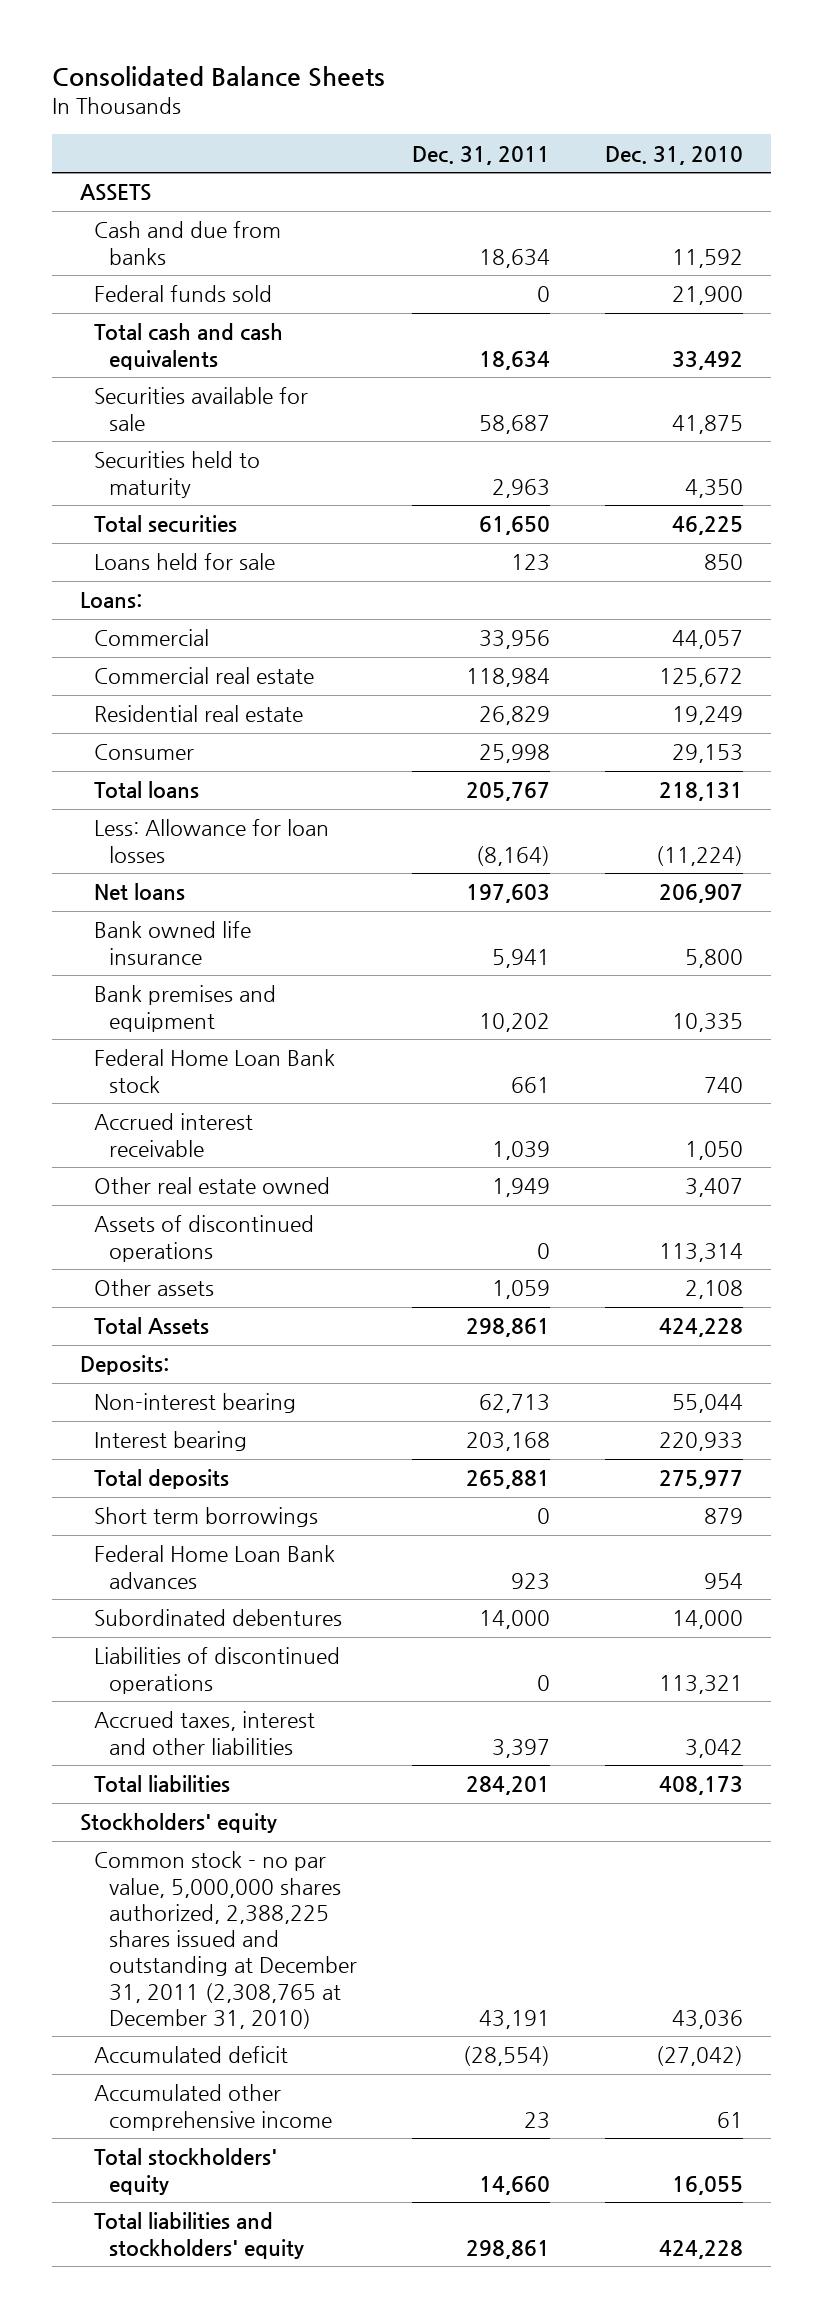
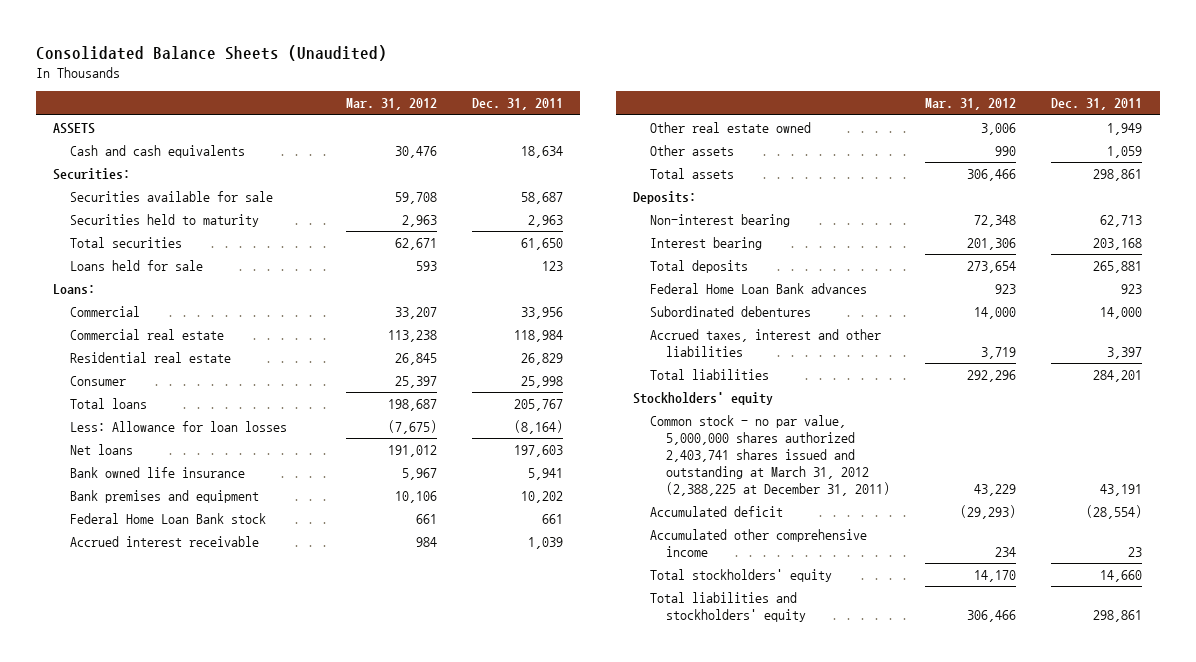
[51,65,385,87] Consolidated Balance Sheets -> [35,44,387,61] Consolidated Balance Sheets (Unaudited)
[605,145,744,165] Dec. 31, 2010 -> none
none -> [345,98,437,111] Mar. 31, 2012
[94,221,282,265] Cash and due from banks -> none
[94,285,273,303] Federal funds sold -> none
[94,323,284,370] Total cash and cash equivalents -> [70,145,246,159] Cash and cash equivalents
none -> [53,168,131,181] Securities:
[94,1215,315,1262] Assets of discontinued operations -> none
[94,1317,210,1335] Total Assets -> [649,168,734,180] Total assets
[94,1507,319,1528] Short term borrowings -> none
[94,1647,341,1694] Liabilities of discontinued operations -> none
[94,1851,358,2029] Common stock - no par value, 5,000,000 shares authorized, 2,388,225 shares issued and outstanding at December 31, 2011 (2,308,765 at December 31, 2010) -> [649,415,891,497] Common stock - no par value, 5,000,000 shares authorized 2,403,741 shares issued and outstanding at March 31, 2012 (2,388,225 at December 31, 2011)

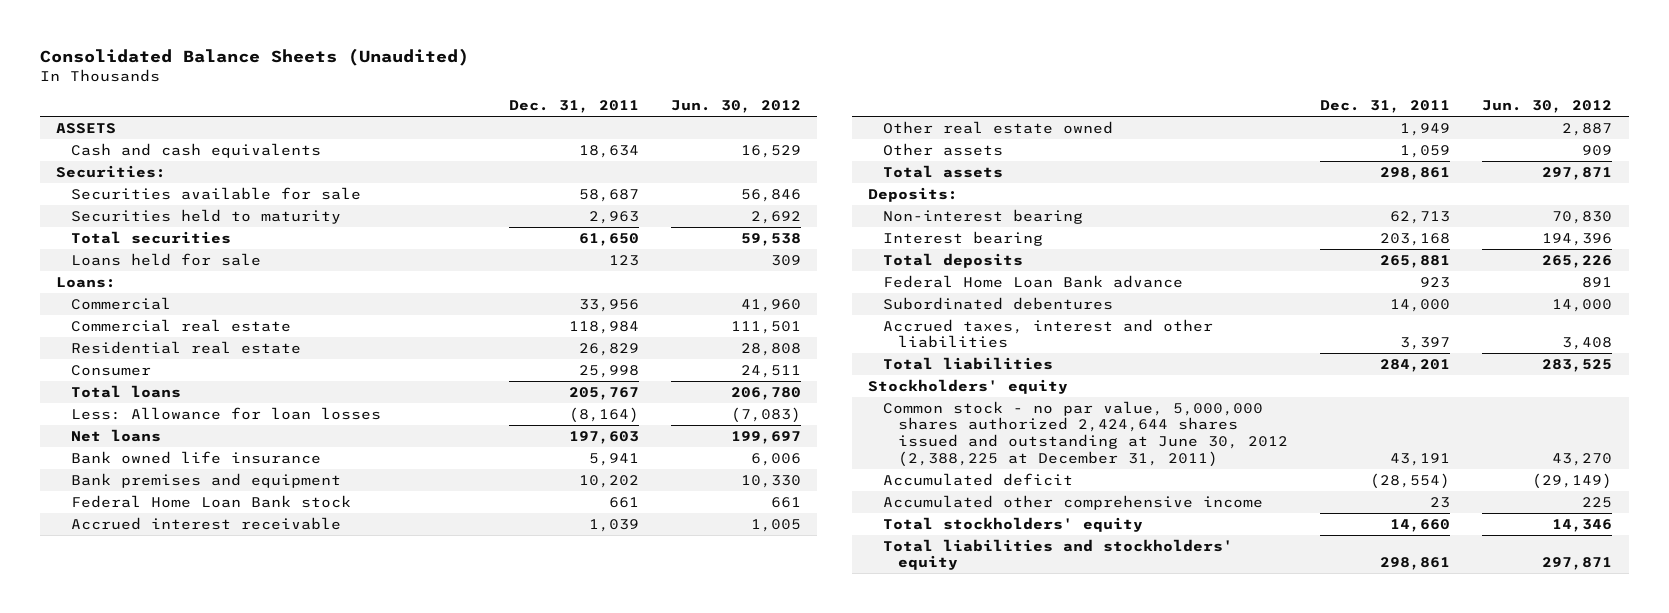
[345,98,437,111] Mar. 31, 2012 -> none
none -> [670,100,801,114] Jun. 30, 2012
[649,283,867,295] Federal Home Loan Bank advances -> [883,274,1184,288] Federal Home Loan Bank advance
[649,415,891,497] Common stock - no par value, 5,000,000 shares authorized 2,403,741 shares issued and outstanding at March 31, 2012 (2,388,225 at December 31, 2011) -> [883,400,1289,467] Common stock - no par value, 5,000,000 shares authorized 2,424,644 shares issued and outstanding at June 30, 2012 (2,388,225 at December 31, 2011)

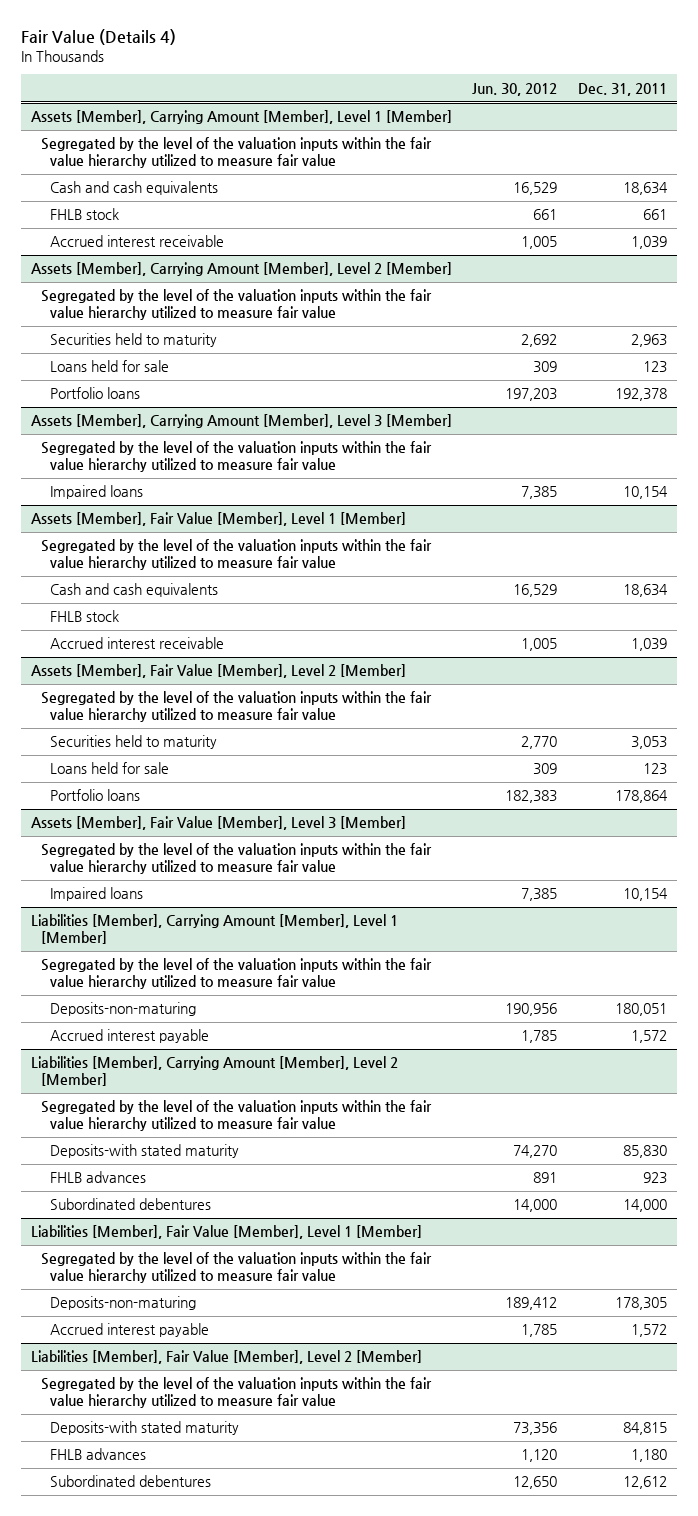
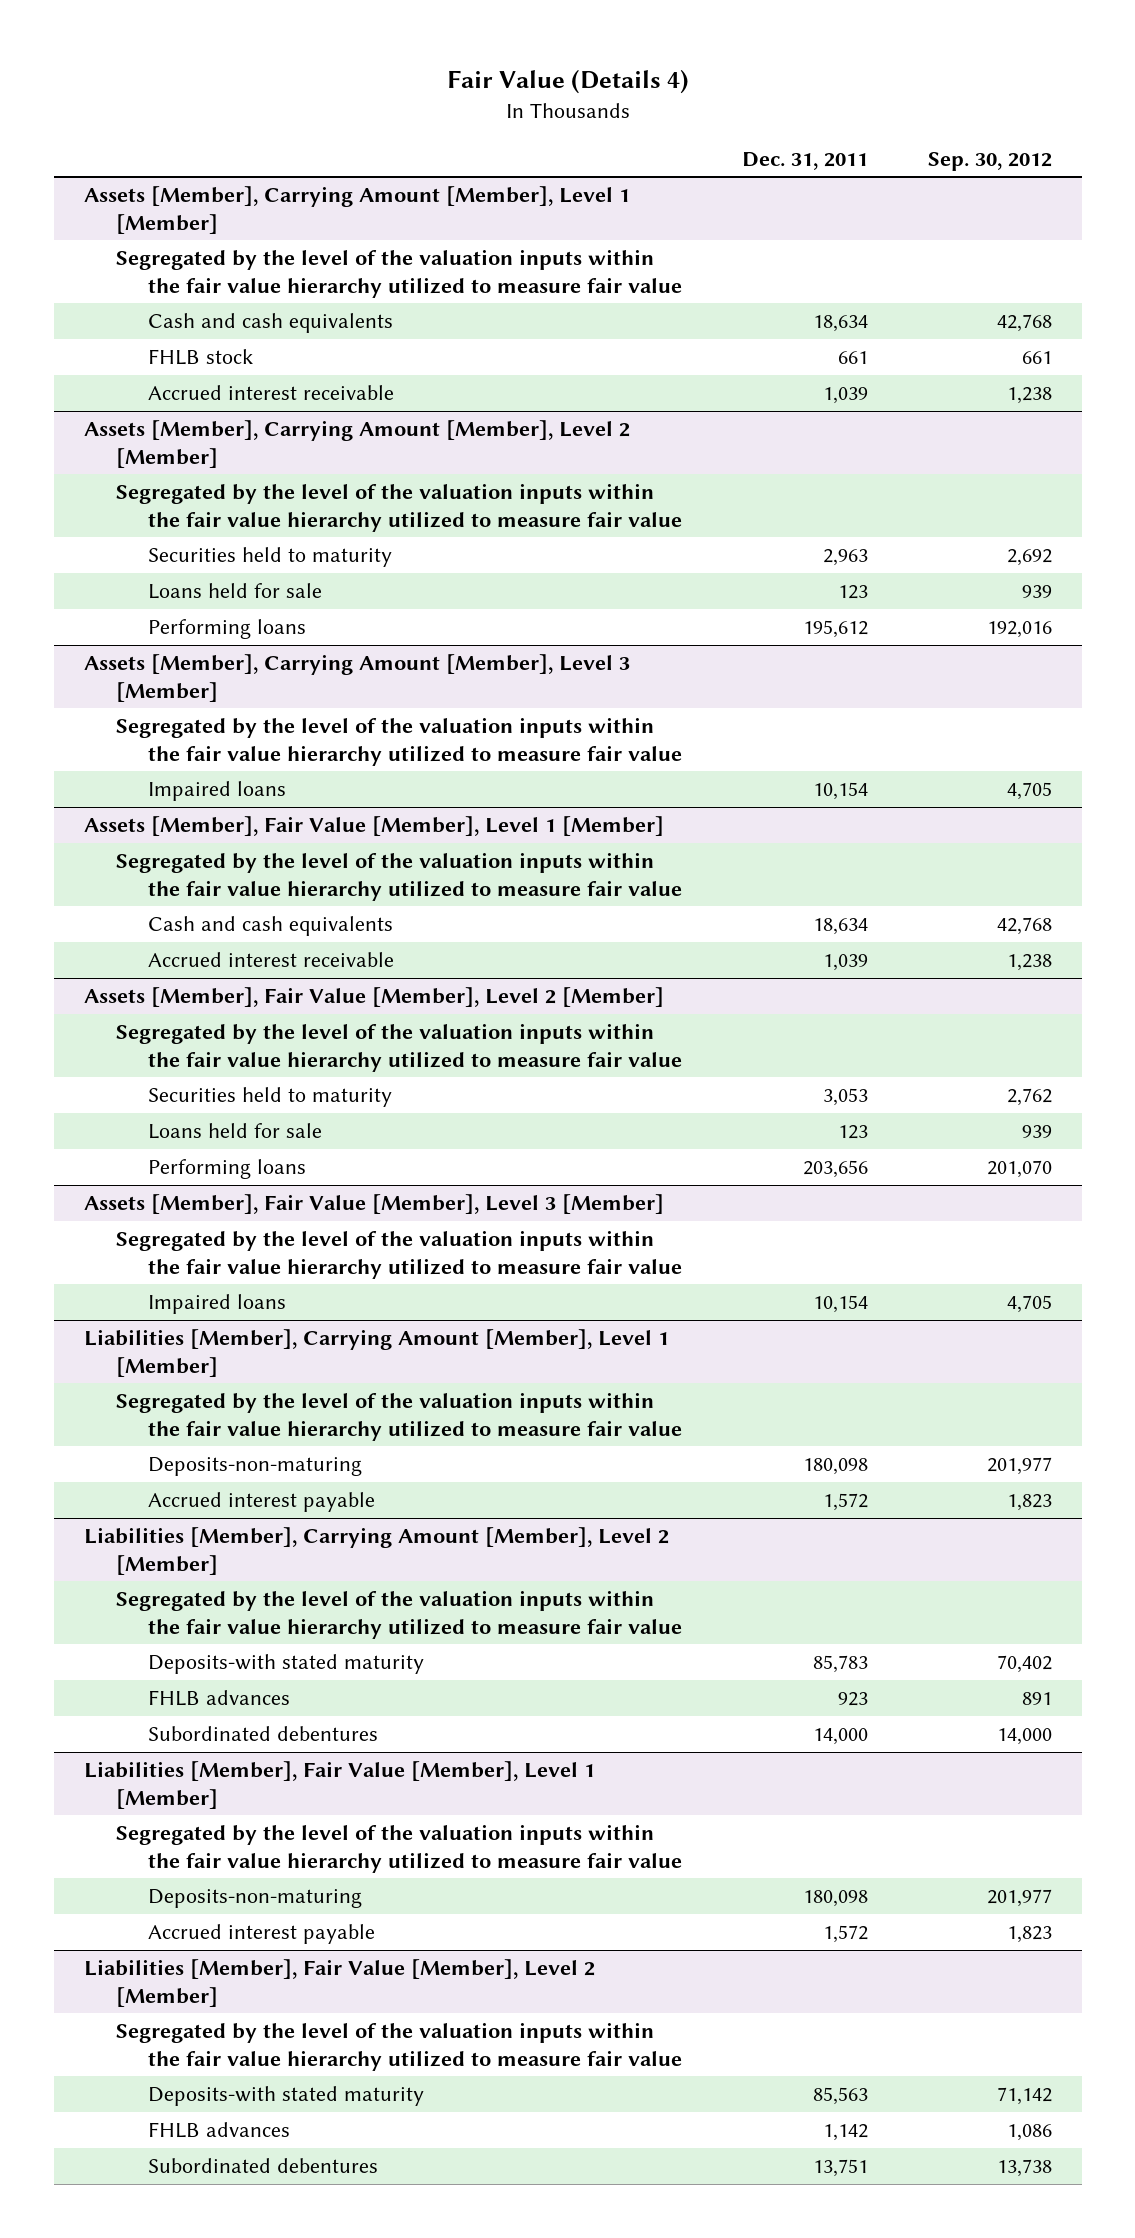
[472,82,558,96] Jun. 30, 2012 -> none
none -> [927,151,1052,171] Sep. 30, 2012
[50,387,141,400] Portfolio loans -> [147,619,306,640] Performing loans
[614,388,667,402] 192,378 -> [802,620,868,639] 195,612
[50,610,120,623] FHLB stock -> none
[50,789,141,802] Portfolio loans -> [147,1159,306,1180] Performing loans
[614,790,668,804] 178,864 -> [802,1160,868,1179] 203,656
[614,1003,667,1017] 180,051 -> [802,1458,868,1476] 180,098
[622,1145,667,1159] 85,830 -> [812,1655,868,1674] 85,783
[614,1297,667,1311] 178,305 -> [802,1890,868,1908] 180,098
[622,1422,667,1436] 84,815 -> [812,2087,868,2106] 85,563
[630,1449,667,1463] 1,180 -> [822,2124,868,2142] 1,142
[622,1476,667,1490] 12,612 -> [812,2159,868,2178] 13,751

